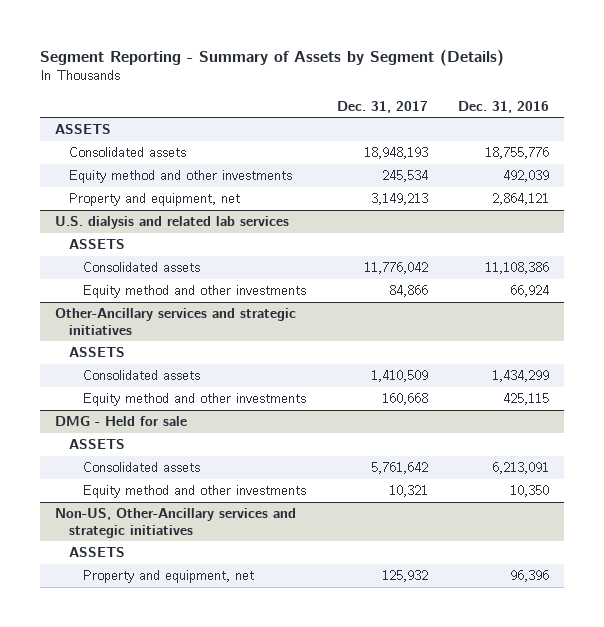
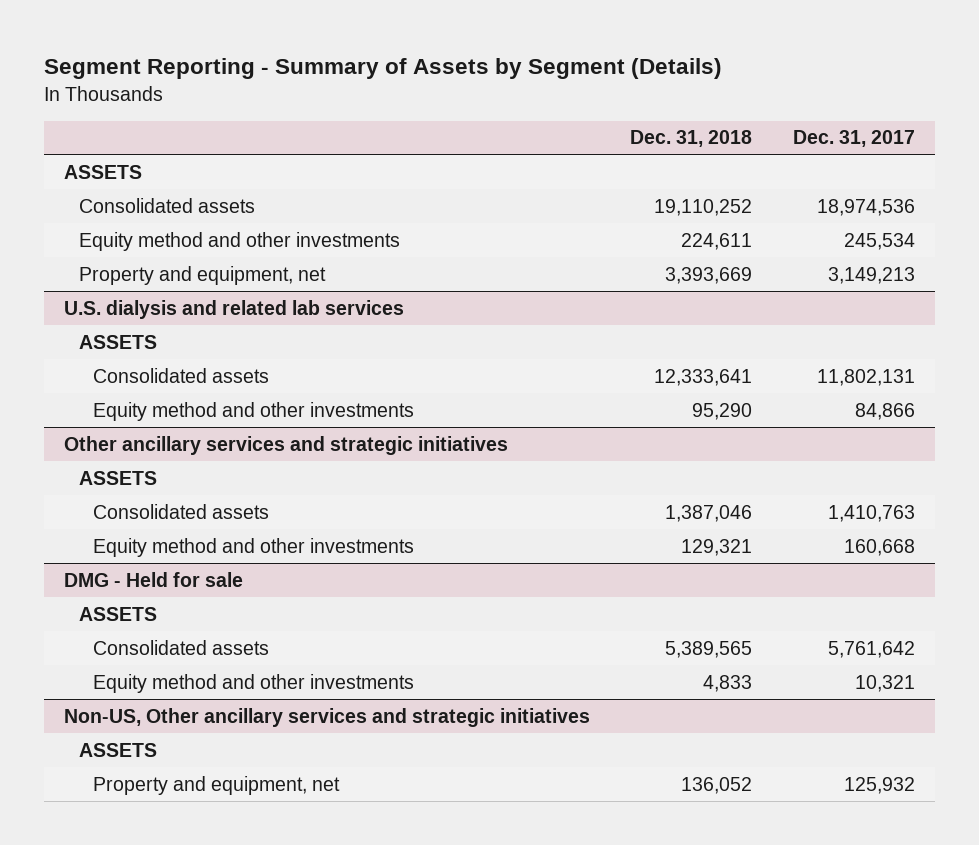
[457,100,549,113] Dec. 31, 2016 -> none
none -> [630,130,753,148] Dec. 31, 2018
[363,147,428,160] 18,948,193 -> [816,198,915,216] 18,974,536
[363,262,428,275] 11,776,042 -> [816,368,915,386] 11,802,131
[55,308,297,335] Other-Ancillary services and strategic initiatives -> [63,435,508,455] Other ancillary services and strategic initiatives
[370,370,428,383] 1,410,509 -> [827,504,915,522] 1,410,763
[55,508,297,538] Non-US, Other-Ancillary services and strategic initiatives -> [63,707,590,727] Non-US, Other ancillary services and strategic initiatives

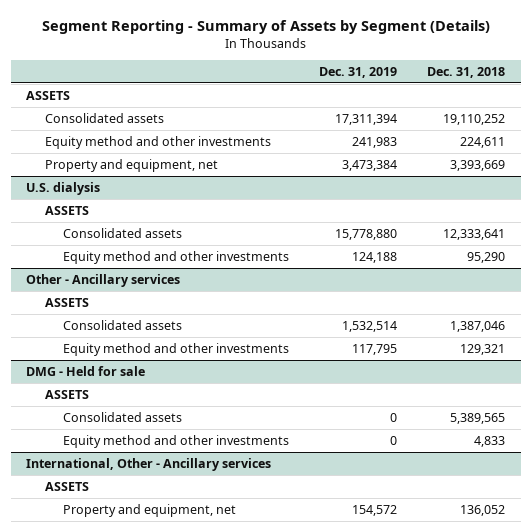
[792,130,915,148] Dec. 31, 2017 -> none
none -> [319,67,398,79] Dec. 31, 2019
[63,299,404,319] U.S. dialysis and related lab services -> [26,181,101,195] U.S. dialysis
[63,435,508,455] Other ancillary services and strategic initiatives -> [26,273,181,287] Other - Ancillary services
[63,707,590,727] Non-US, Other ancillary services and strategic initiatives -> none
none -> [26,457,272,471] International, Other - Ancillary services

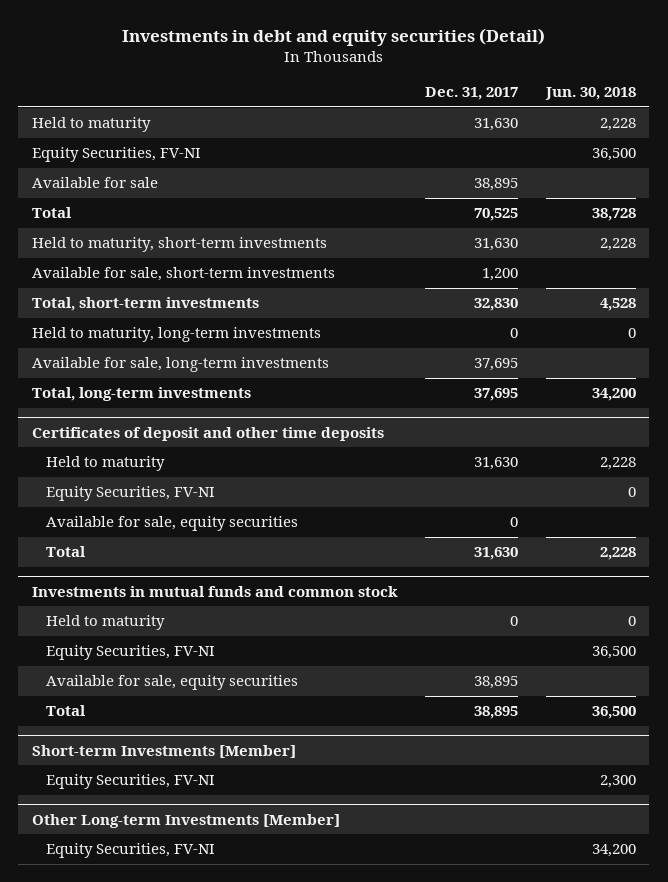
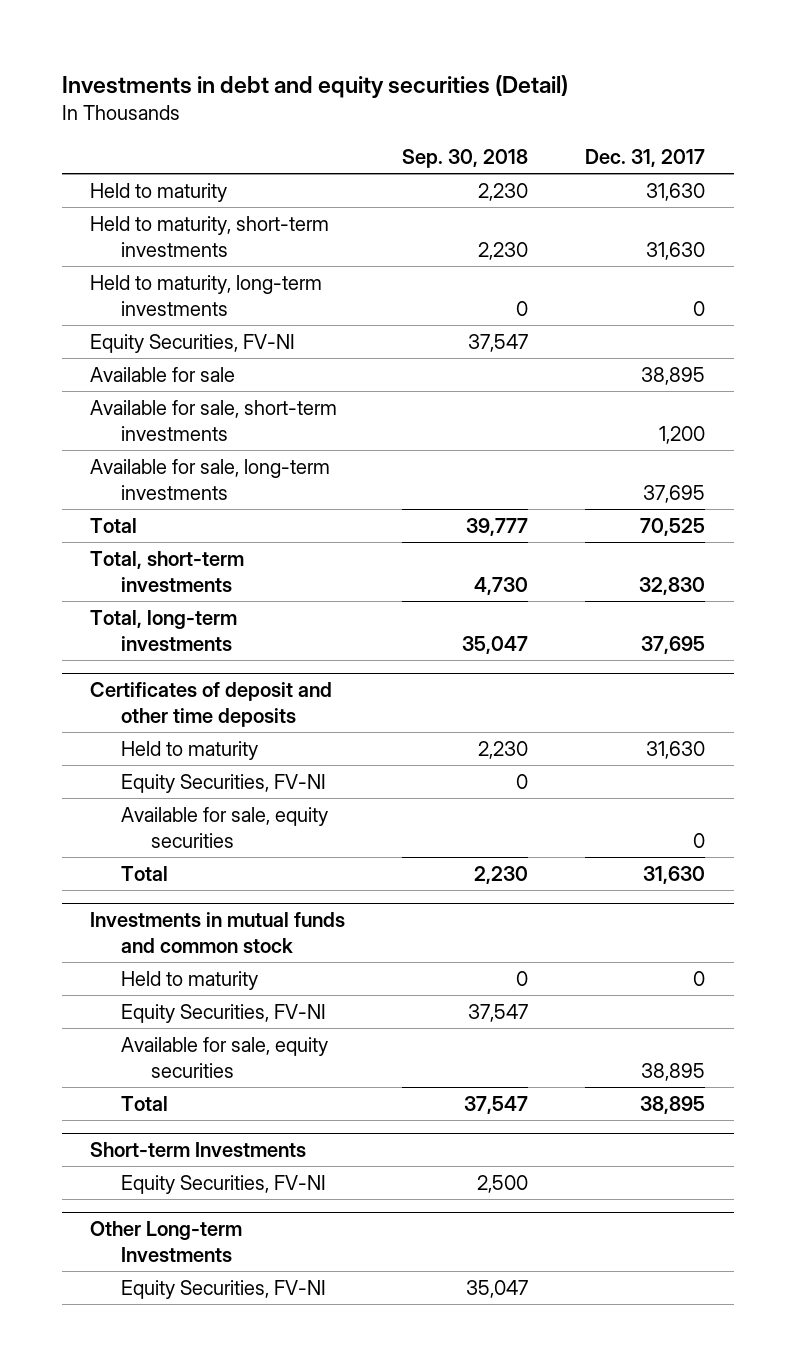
[544,86,636,100] Jun. 30, 2018 -> none
none -> [402,149,529,169] Sep. 30, 2018
[32,237,328,253] Held to maturity, short-term investments -> [90,215,330,257] Held to maturity, short-term investments
[32,327,322,343] Held to maturity, long-term investments -> [90,274,323,316] Held to maturity, long-term investments
[32,207,73,219] Total -> [90,517,138,533] Total
[32,297,260,312] Total, short-term investments -> [90,550,245,592] Total, short-term investments
[32,744,297,758] Short-term Investments [Member] -> [90,1141,307,1157] Short-term Investments
[32,813,341,828] Other Long-term Investments [Member] -> [90,1220,243,1262] Other Long-term Investments

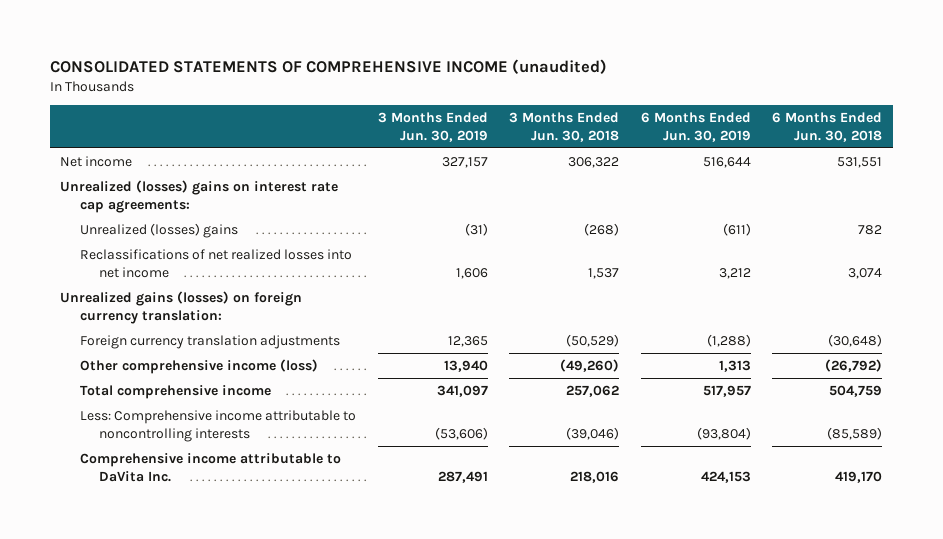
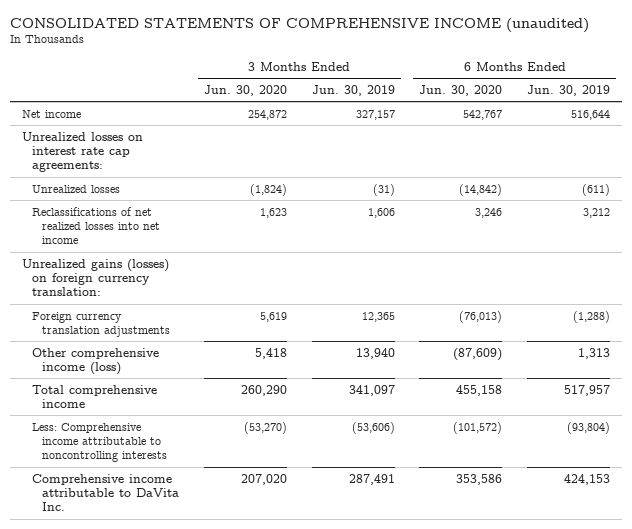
[509,111,620,142] 3 Months Ended Jun. 30, 2018 -> none
[772,111,883,142] 6 Months Ended Jun. 30, 2018 -> none
none -> [203,84,287,96] Jun. 30, 2020
none -> [419,84,503,96] Jun. 30, 2020
[60,179,339,213] Unrealized (losses) gains on interest rate cap agreements: -> [22,131,144,173] Unrealized losses on interest rate cap agreements:
[79,222,238,238] Unrealized (losses) gains -> [32,184,121,193] Unrealized losses

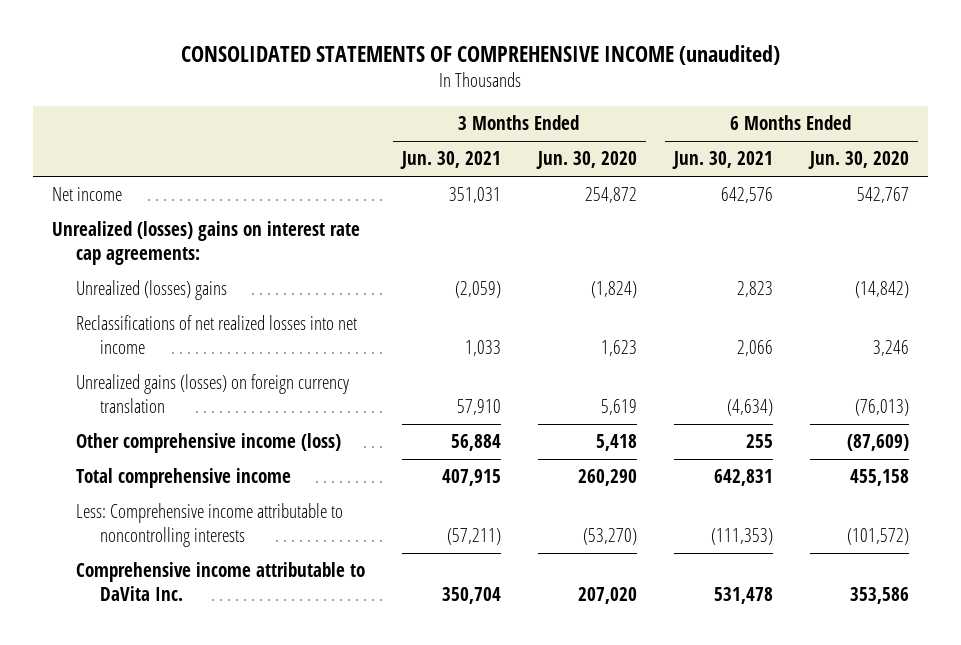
[311,84,395,96] Jun. 30, 2019 -> none
[526,84,610,96] Jun. 30, 2019 -> none
none -> [399,151,501,170] Jun. 30, 2021
none -> [671,151,773,170] Jun. 30, 2021
[22,131,144,173] Unrealized losses on interest rate cap agreements: -> [51,221,360,265] Unrealized (losses) gains on interest rate cap agreements:
[32,184,121,193] Unrealized losses -> [75,280,227,301] Unrealized (losses) gains
[22,258,170,297] Unrealized gains (losses) on foreign currency translation: -> none
[32,311,171,337] Foreign currency translation adjustments -> [75,374,349,413] Unrealized gains (losses) on foreign currency translation

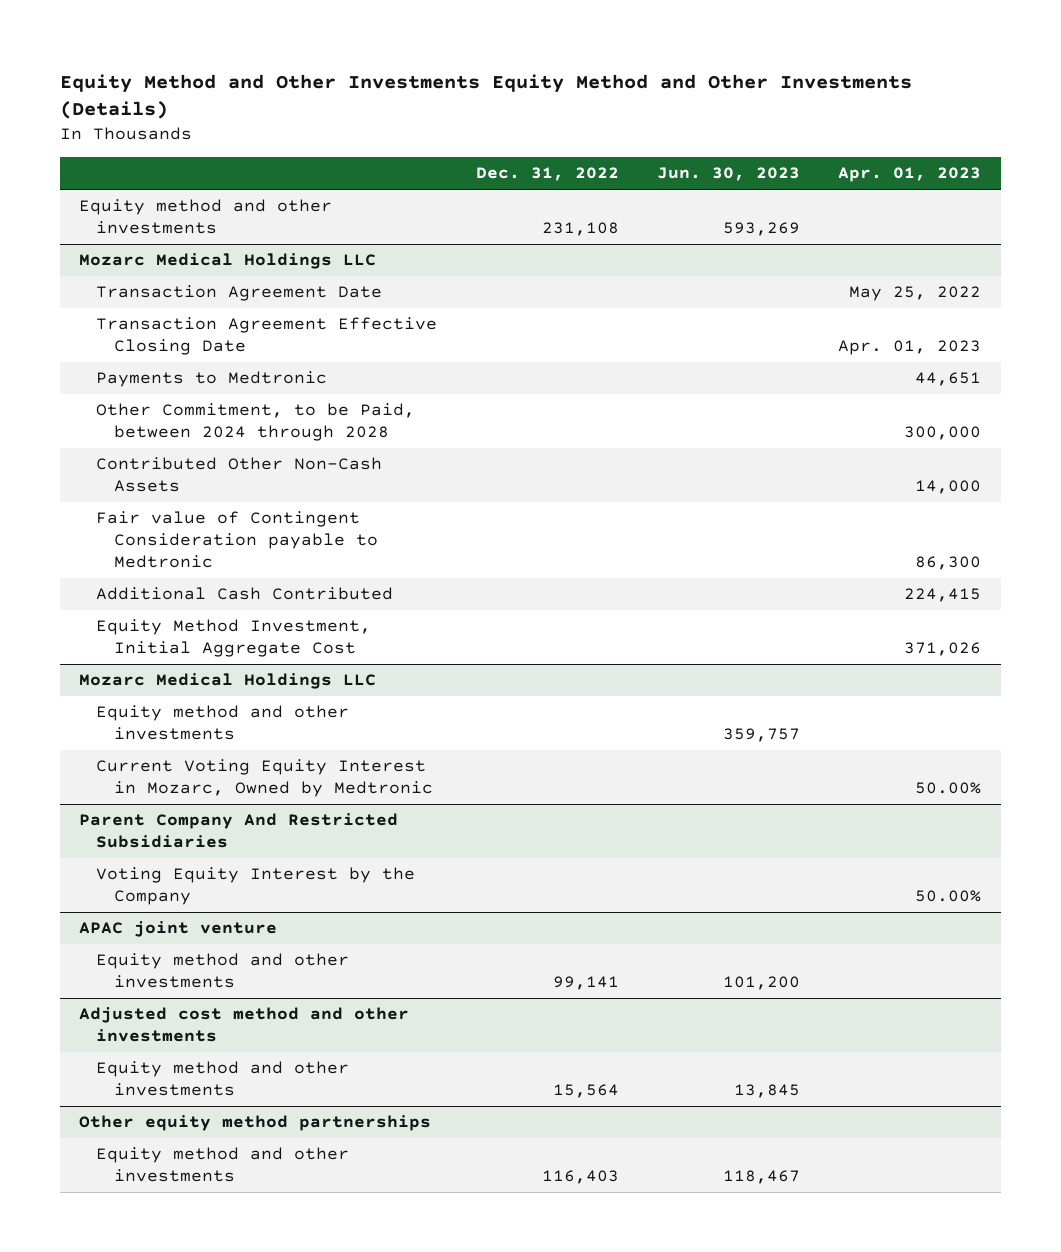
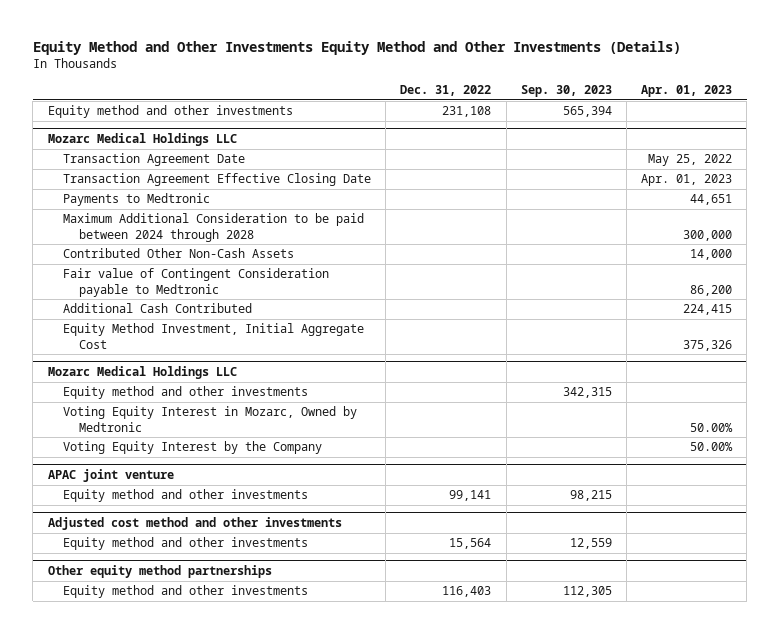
[657,167,801,182] Jun. 30, 2023 -> none
none -> [520,85,612,98] Sep. 30, 2023
[96,403,416,442] Other Commitment, to be Paid, between 2024 through 2028 -> [63,213,365,242] Maximum Additional Consideration to be paid between 2024 through 2028
[915,556,982,571] 86,300 -> [689,284,732,296] 86,200
[904,642,982,657] 371,026 -> [682,339,732,351] 375,326
[79,813,399,849] Parent Company And Restricted Subsidiaries -> none
[96,759,433,798] Current Voting Equity Interest in Mozarc, Owned by Medtronic -> [63,406,358,432] Voting Equity Interest in Mozarc, Owned by Medtronic

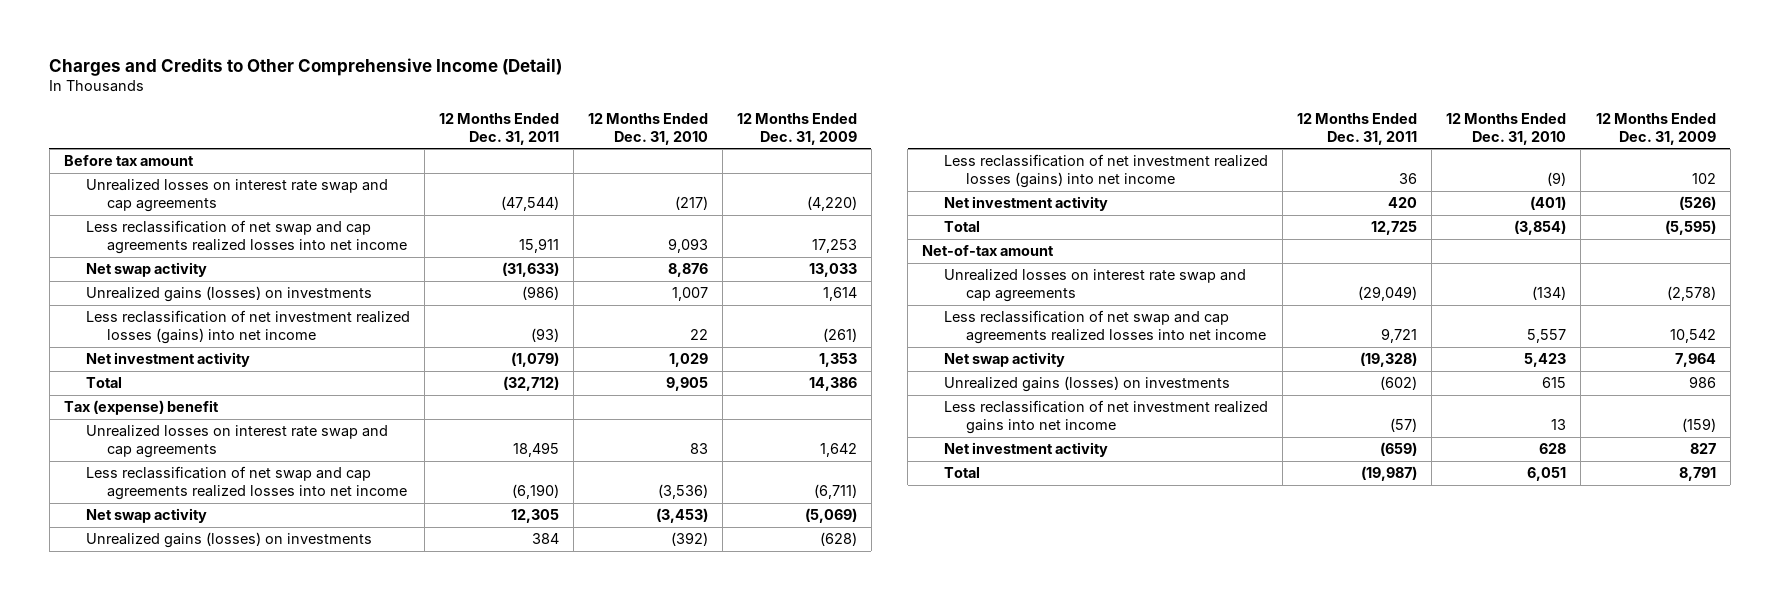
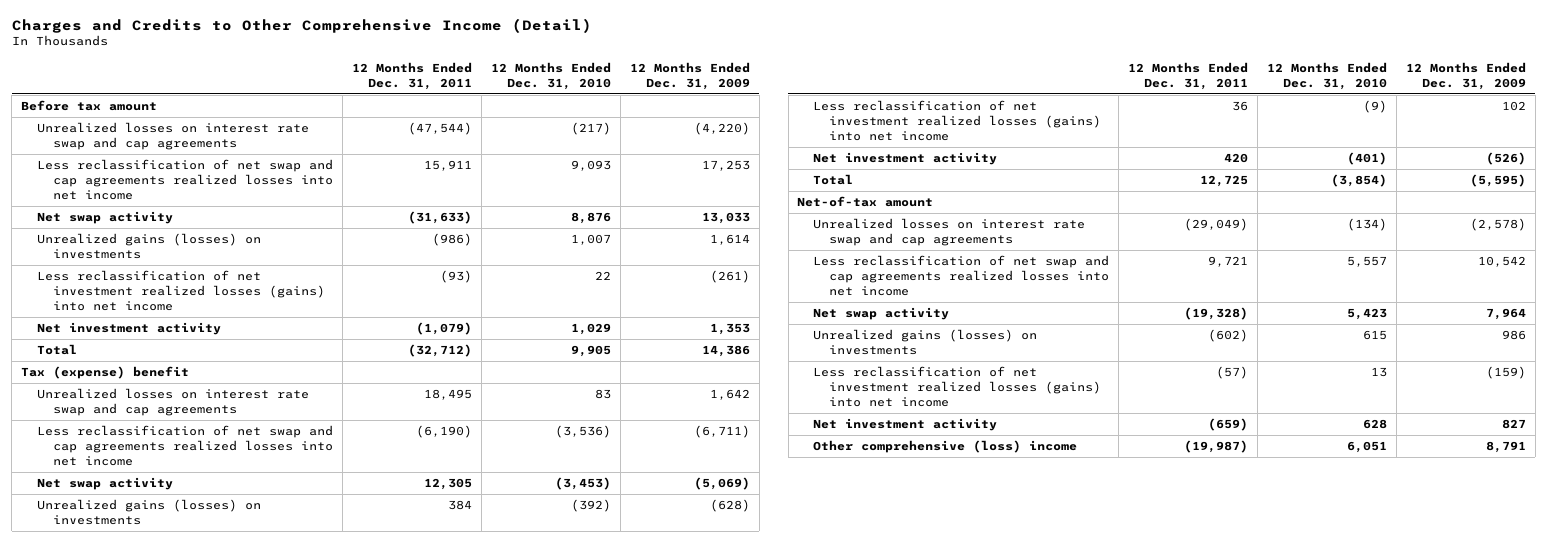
[944,400,1269,435] Less reclassification of net investment realized gains into net income -> [813,366,1102,407] Less reclassification of net investment realized losses (gains) into net income
[944,467,981,479] Total -> [813,440,1078,454] Other comprehensive (loss) income

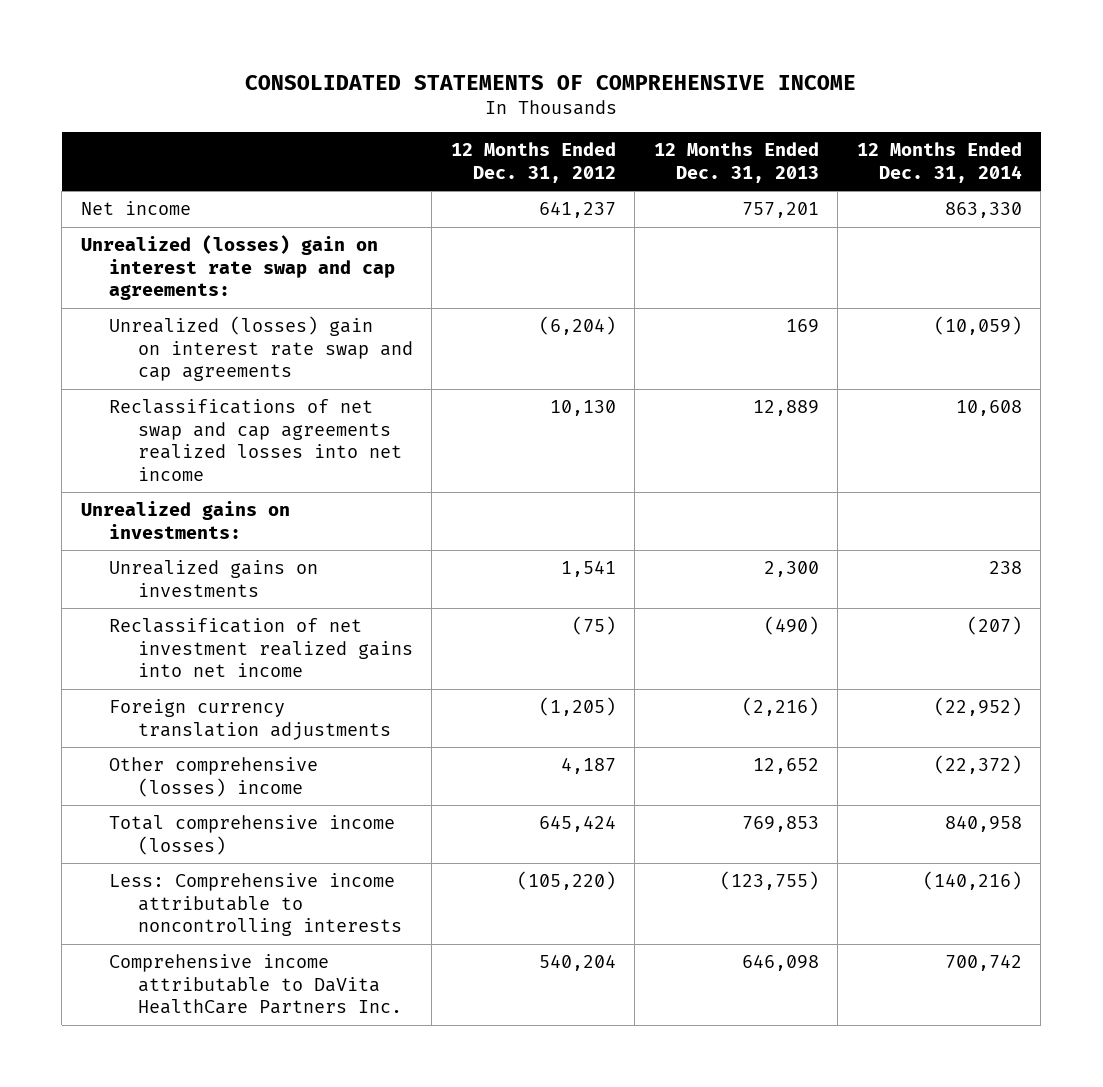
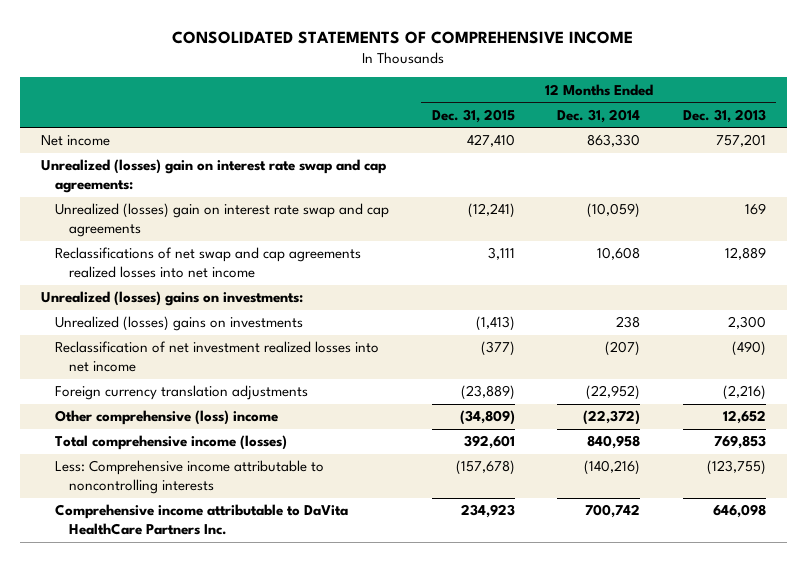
[450,142,616,183] 12 Months Ended Dec. 31, 2012 -> none
none -> [431,108,515,123] Dec. 31, 2015
[80,501,290,539] Unrealized gains on investments: -> [41,291,304,307] Unrealized (losses) gains on investments:
[109,560,319,597] Unrealized gains on investments -> [55,316,304,332] Unrealized (losses) gains on investments
[109,618,413,678] Reclassification of net investment realized gains into net income -> [55,341,380,372] Reclassification of net investment realized losses into net income
[109,757,319,797] Other comprehensive (losses) income -> [55,410,279,426] Other comprehensive (loss) income

